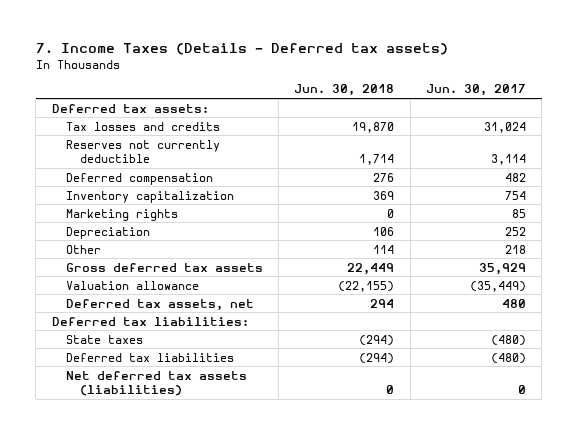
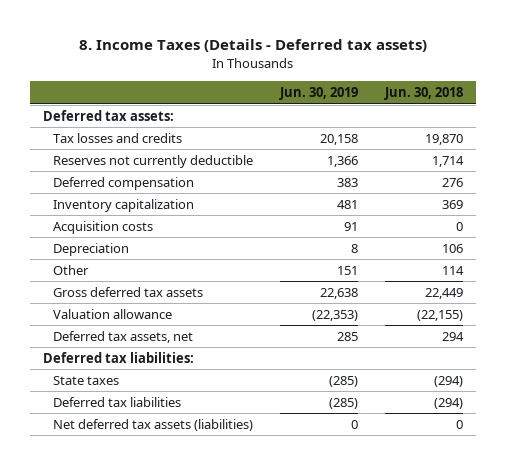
[35,43,448,56] 7. Income Taxes (Details - Deferred tax assets) -> [78,39,427,53] 8. Income Taxes (Details - Deferred tax assets)
[425,84,526,97] Jun. 30, 2017 -> none
none -> [278,87,358,101] Jun. 30, 2019
[65,208,178,221] Marketing rights -> none
none -> [53,220,154,234] Acquisition costs

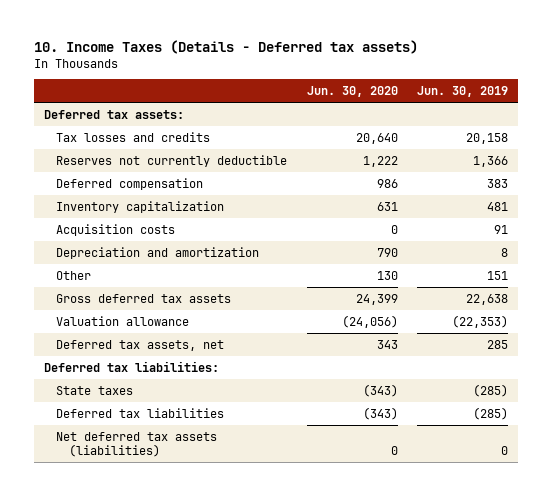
[78,39,427,53] 8. Income Taxes (Details - Deferred tax assets) -> [34,40,419,55] 10. Income Taxes (Details - Deferred tax assets)
[383,87,463,101] Jun. 30, 2018 -> none
none -> [306,85,398,97] Jun. 30, 2020
[53,242,130,256] Depreciation -> [56,246,260,259] Depreciation and amortization

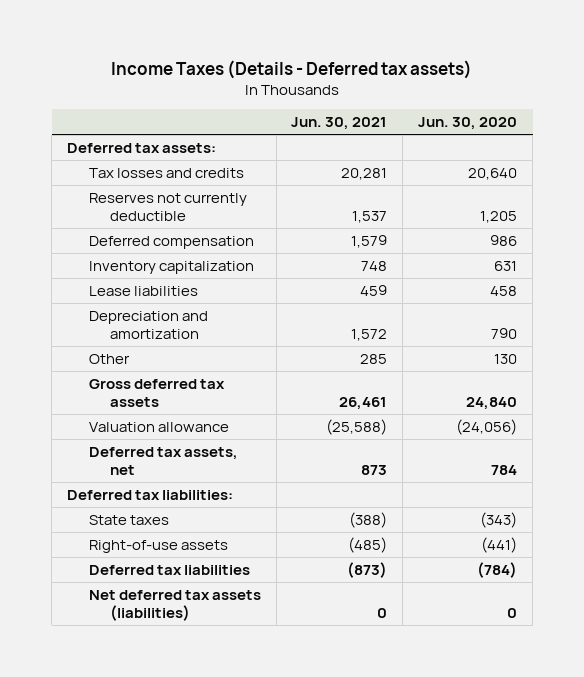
[34,40,419,55] 10. Income Taxes (Details - Deferred tax assets) -> [111,59,473,79] Income Taxes (Details - Deferred tax assets)
[417,85,509,97] Jun. 30, 2019 -> none
none -> [291,117,388,131] Jun. 30, 2021
[362,155,398,167] 1,222 -> [480,211,518,224] 1,205
[56,223,176,236] Acquisition costs -> none
none -> [88,285,198,296] Lease liabilities
[355,293,398,305] 24,399 -> [466,397,518,411] 24,840
[376,339,398,349] 343 -> [491,465,518,476] 784
none -> [88,539,228,553] Right-of-use assets
[362,406,398,420] (343) -> [477,561,518,578] (784)

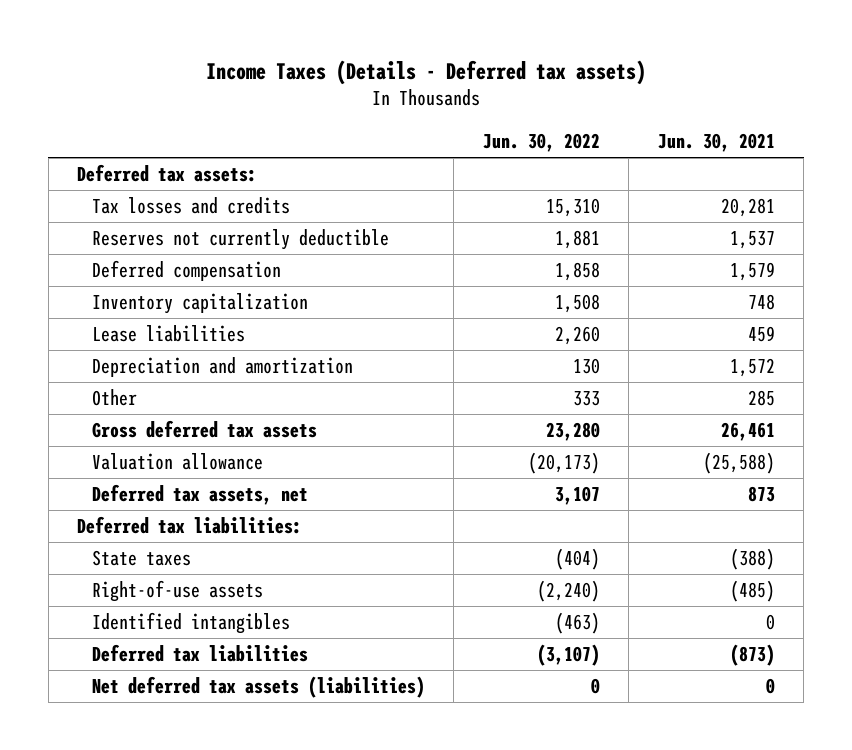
[418,117,518,131] Jun. 30, 2020 -> none
none -> [482,133,600,153] Jun. 30, 2022
none -> [91,612,290,635] Identified intangibles

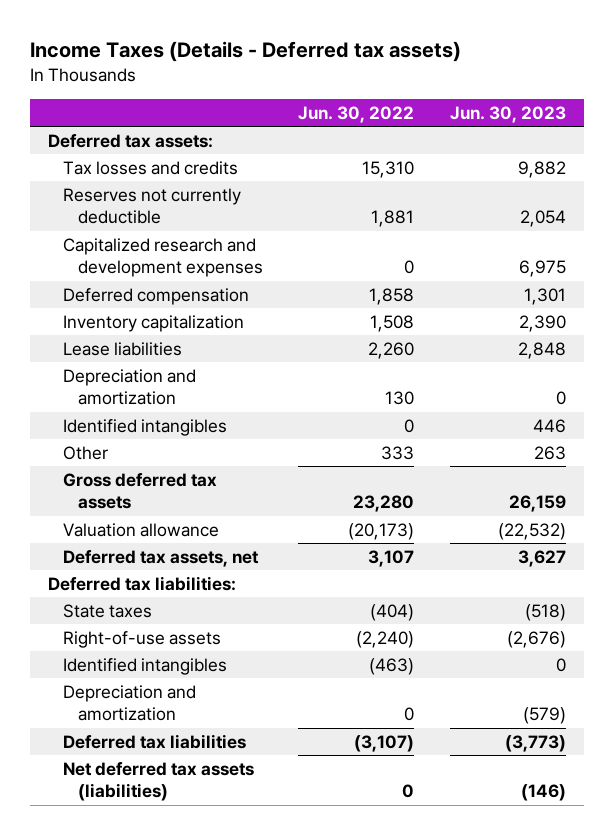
[657,133,775,153] Jun. 30, 2021 -> none
none -> [449,105,566,123] Jun. 30, 2023
none -> [62,237,263,278] Capitalized research and development expenses
none -> [62,418,227,436] Identified intangibles
none -> [62,684,196,722] Depreciation and amortization

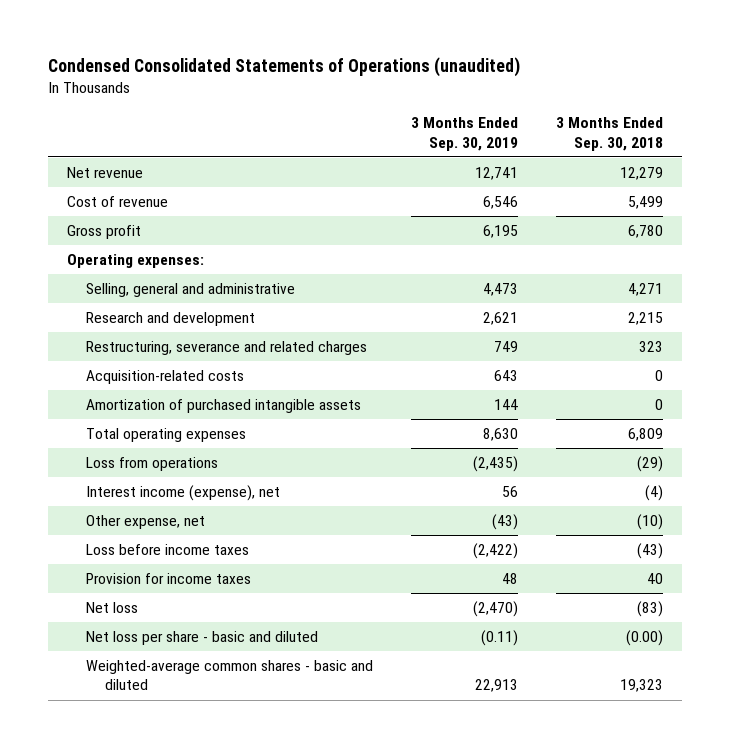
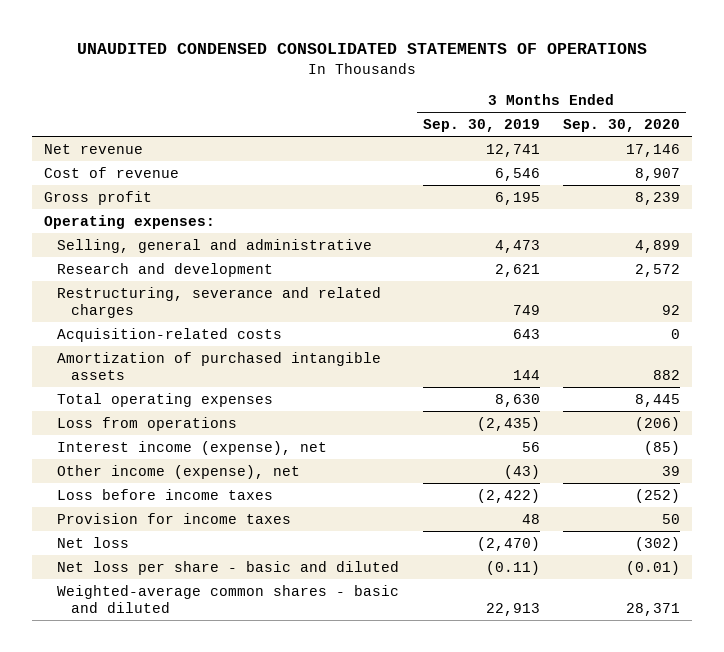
[47,56,520,77] Condensed Consolidated Statements of Operations (unaudited) -> [76,43,647,55] UNAUDITED CONDENSED CONSOLIDATED STATEMENTS OF OPERATIONS
[556,117,664,151] 3 Months Ended Sep. 30, 2018 -> none
none -> [563,118,681,132] Sep. 30, 2020
[86,515,206,530] Other expense, net -> [57,464,301,479] Other income (expense), net

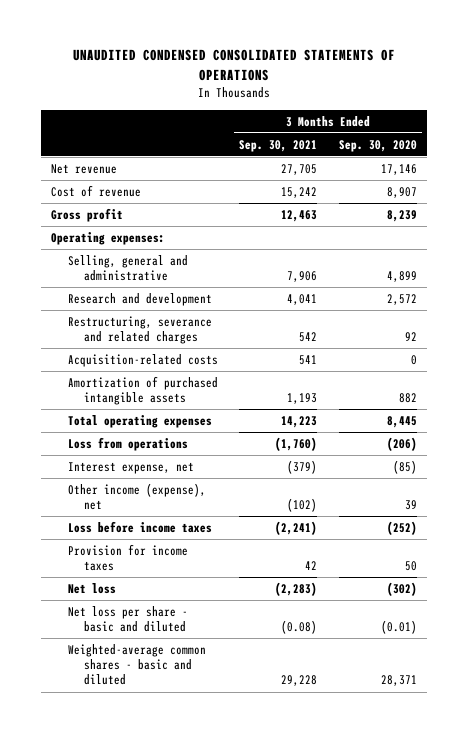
[422,118,540,132] Sep. 30, 2019 -> none
none -> [239,139,318,152] Sep. 30, 2021
[57,440,328,455] Interest income (expense), net -> [67,462,194,475] Interest expense, net

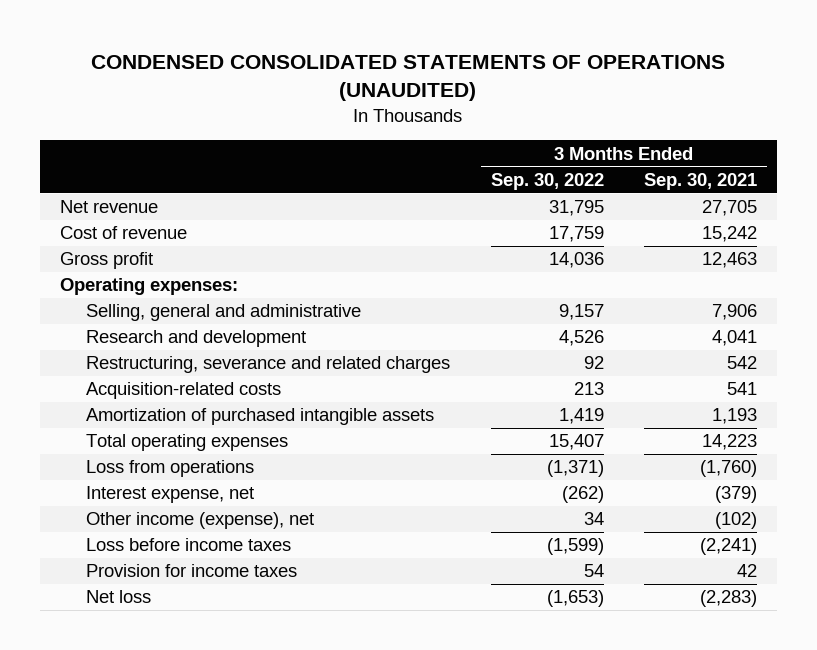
[72,49,395,81] UNAUDITED CONDENSED CONSOLIDATED STATEMENTS OF OPERATIONS -> [91,54,726,102] CONDENSED CONSOLIDATED STATEMENTS OF OPERATIONS (UNAUDITED)
[338,139,417,152] Sep. 30, 2020 -> none
none -> [490,172,604,190] Sep. 30, 2022
[67,606,188,633] Net loss per share - basic and diluted -> none
[67,644,206,686] Weighted-average common shares - basic and diluted -> none

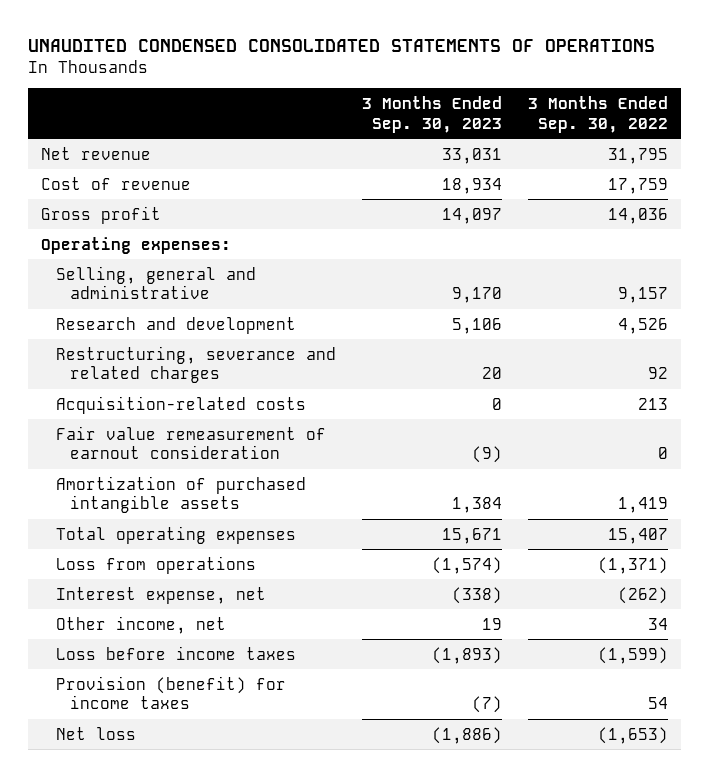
[91,54,726,102] CONDENSED CONSOLIDATED STATEMENTS OF OPERATIONS (UNAUDITED) -> [28,39,656,53] UNAUDITED CONDENSED CONSOLIDATED STATEMENTS OF OPERATIONS
[643,172,757,190] Sep. 30, 2021 -> none
none -> [361,96,502,133] 3 Months Ended Sep. 30, 2023
none -> [55,425,326,460] Fair value remeasurement of earnout consideration
[86,512,315,530] Other income (expense), net -> [55,615,226,634] Other income, net
[86,564,298,578] Provision for income taxes -> [55,675,286,710] Provision (benefit) for income taxes

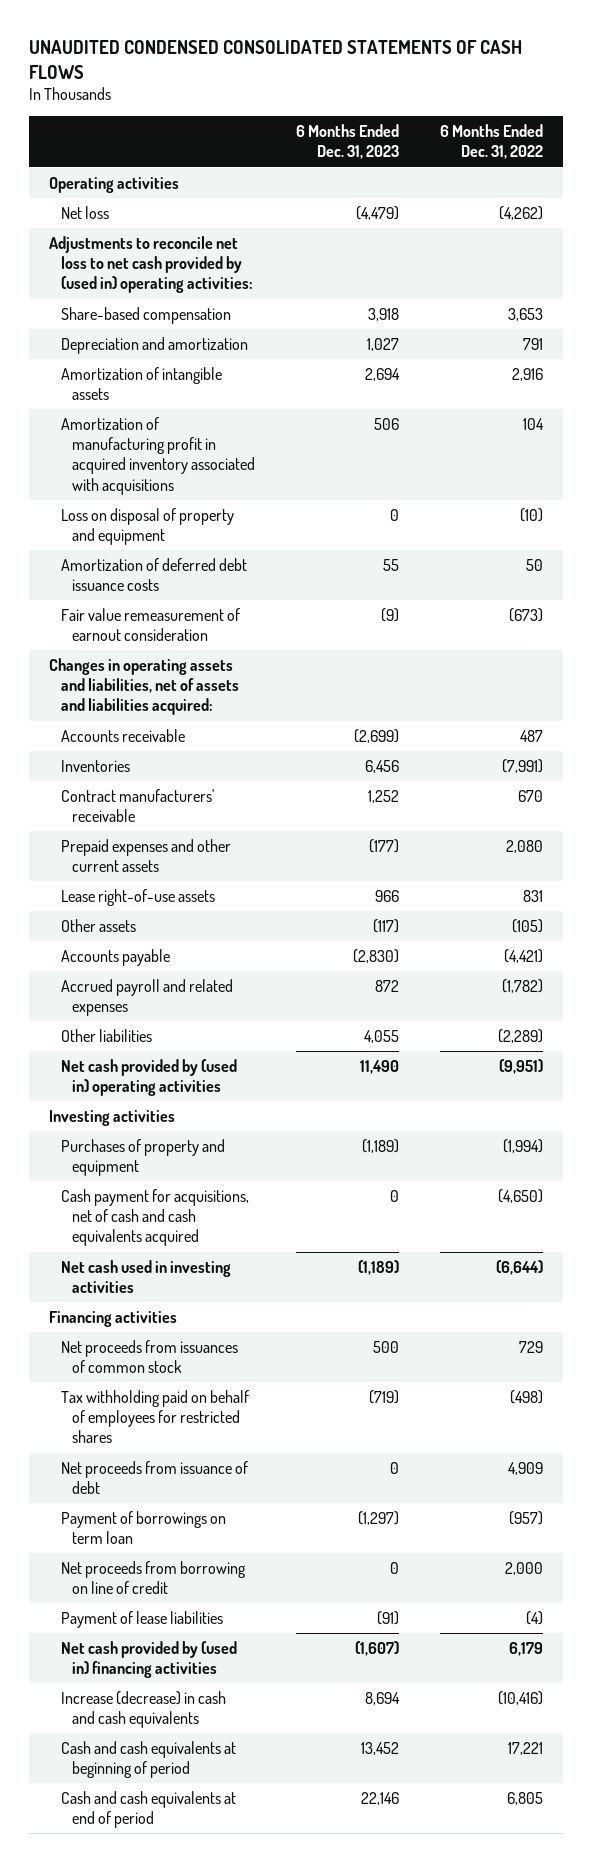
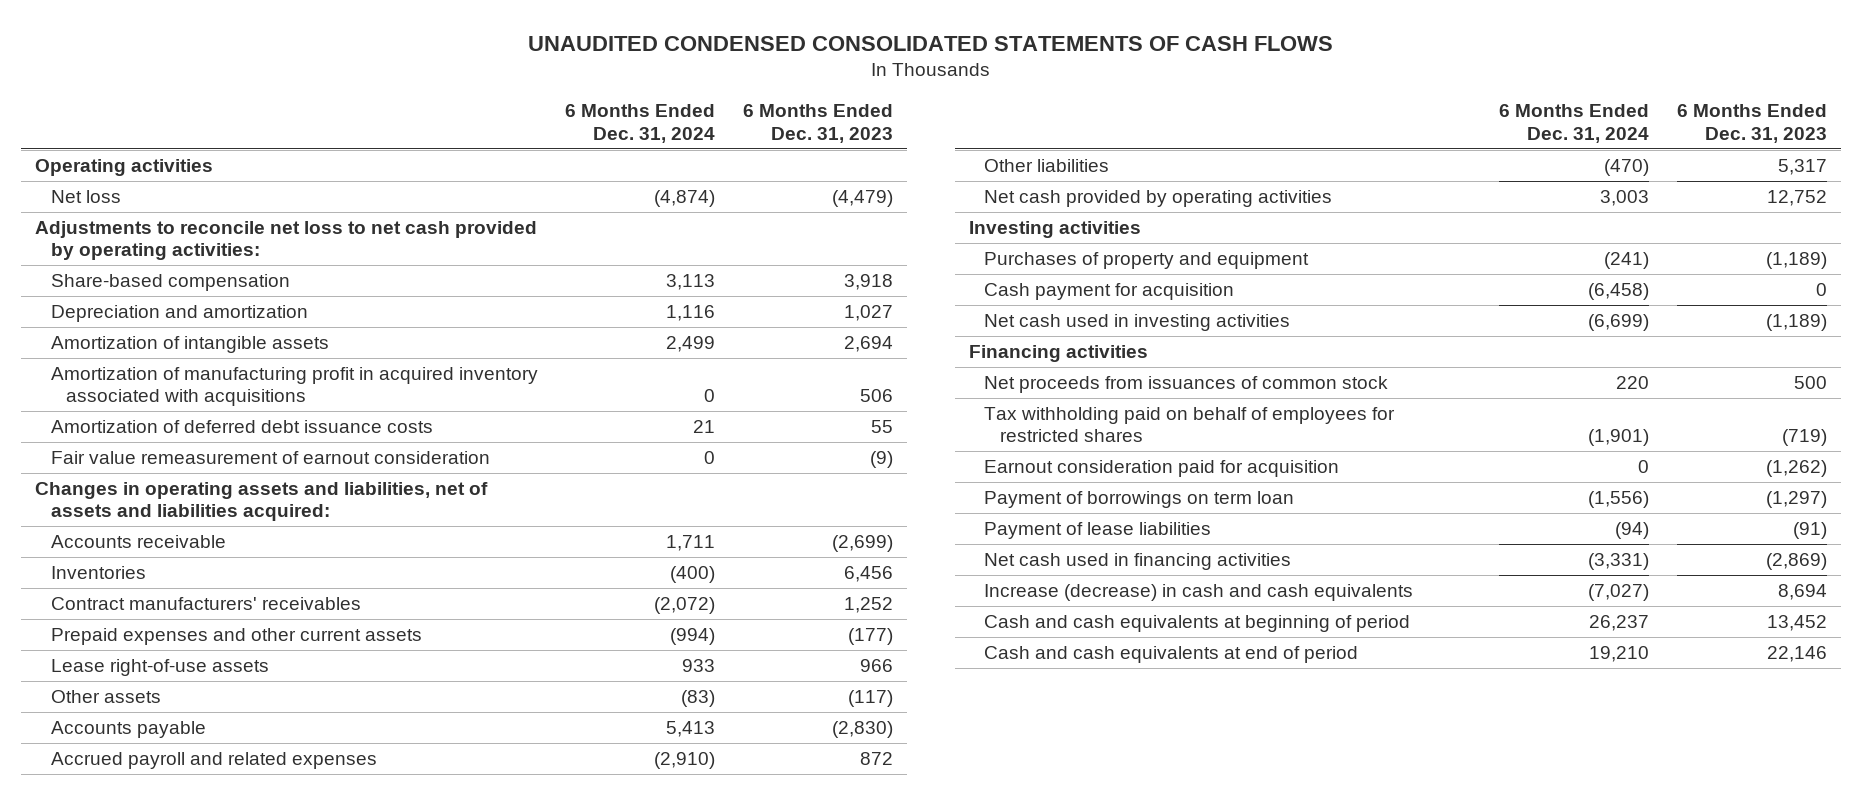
[439,124,543,160] 6 Months Ended Dec. 31, 2022 -> none
none -> [565,104,716,143] 6 Months Ended Dec. 31, 2024
[49,235,253,294] Adjustments to reconcile net loss to net cash provided by (used in) operating activities: -> [34,221,537,261] Adjustments to reconcile net loss to net cash provided by operating activities:
[60,507,234,546] Loss on disposal of property and equipment -> none
[60,788,214,823] Contract manufacturers' receivable -> [50,597,361,611] Contract manufacturers' receivables
[364,1029,400,1043] 4,055 -> [1777,159,1827,176] 5,317
[60,1058,237,1097] Net cash provided by (used in) operating activities -> [984,190,1333,208] Net cash provided by operating activities
[360,1059,400,1074] 11,490 -> [1766,190,1827,207] 12,752
[60,1188,249,1247] Cash payment for acquisitions, net of cash and cash equivalents acquired -> none
none -> [984,283,1235,301] Cash payment for acquisition
[60,1460,248,1495] Net proceeds from issuance of debt -> none
none -> [984,460,1340,478] Earnout consideration paid for acquisition
[60,1560,246,1595] Net proceeds from borrowing on line of credit -> none
[60,1640,237,1679] Net cash provided by (used in) financing activities -> [984,553,1292,571] Net cash used in financing activities
[355,1640,400,1656] (1,607) -> [1765,553,1827,571] (2,869)

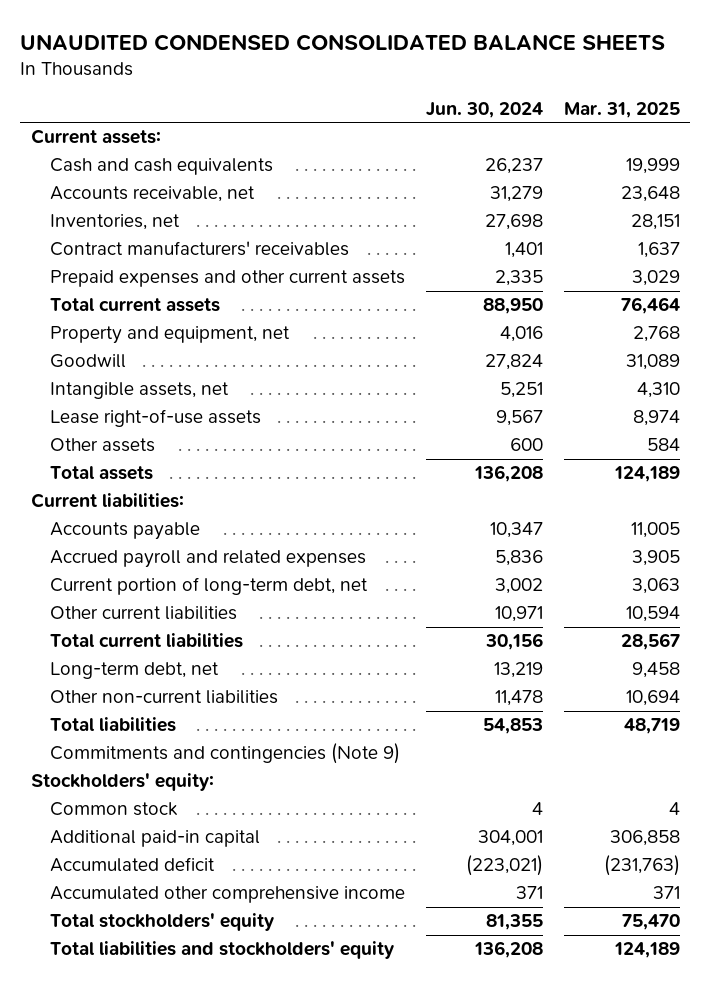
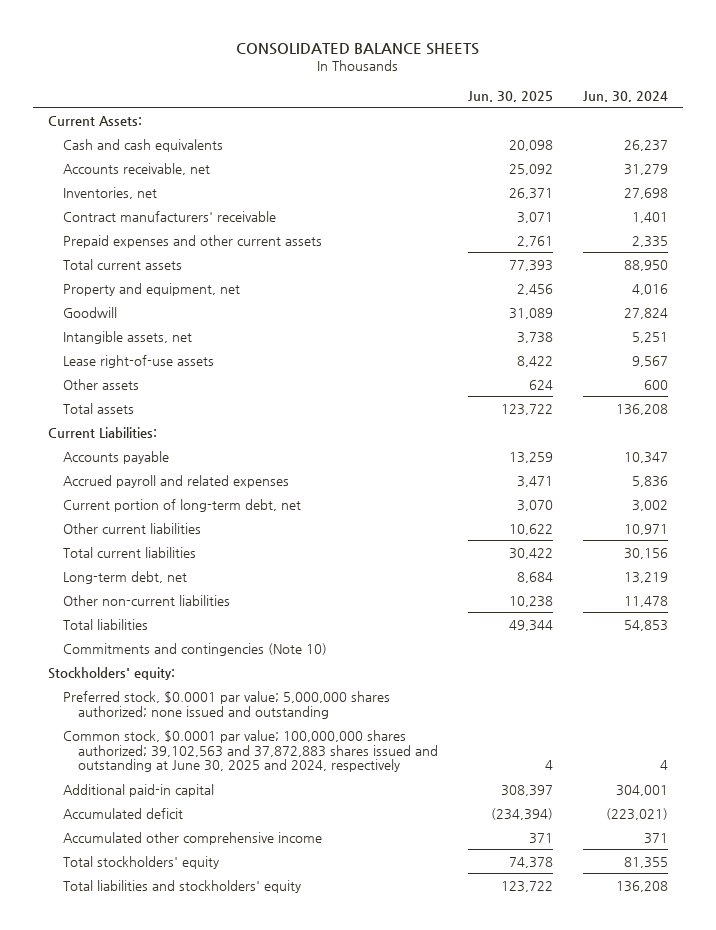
[20,33,666,51] UNAUDITED CONDENSED CONSOLIDATED BALANCE SHEETS -> [235,42,479,55] CONSOLIDATED BALANCE SHEETS
[563,101,680,118] Mar. 31, 2025 -> none
none -> [468,90,554,102] Jun. 30, 2025
[30,129,161,145] Current assets: -> [47,115,142,126] Current Assets:
[50,241,350,257] Contract manufacturers' receivables -> [62,210,276,222] Contract manufacturers' receivable
[30,493,184,509] Current liabilities: -> [47,426,157,438] Current Liabilities:
[50,743,401,765] Commitments and contingencies (Note 9) -> [62,642,327,656] Commitments and contingencies (Note 10)
none -> [62,690,390,719] Preferred stock, $0.0001 par value; 5,000,000 shares authorized; none issued and outstanding
[50,802,179,817] Common stock -> [62,729,439,773] Common stock, $0.0001 par value; 100,000,000 shares authorized; 39,102,563 and 37,872,883 shares issued and outstanding at June 30, 2025 and 2024, respectively

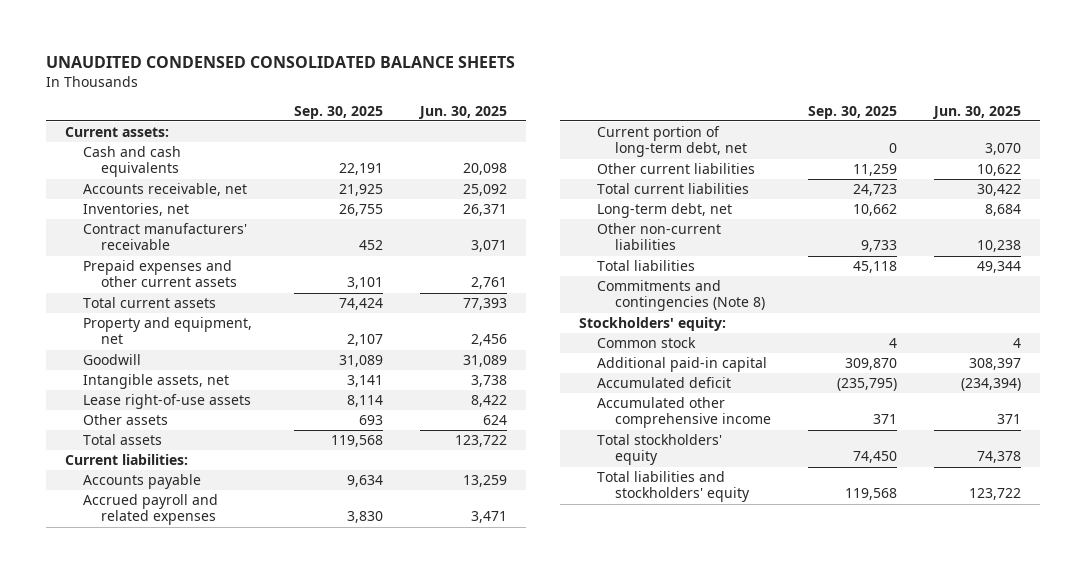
[235,42,479,55] CONSOLIDATED BALANCE SHEETS -> [46,55,516,68] UNAUDITED CONDENSED CONSOLIDATED BALANCE SHEETS
[582,90,668,102] Jun. 30, 2024 -> none
none -> [294,105,384,119] Sep. 30, 2025
[47,115,142,126] Current Assets: -> [65,127,170,138] Current assets:
[47,426,157,438] Current Liabilities: -> [65,454,189,466] Current liabilities:
[62,642,327,656] Commitments and contingencies (Note 10) -> [596,280,765,312] Commitments and contingencies (Note 8)
[62,690,390,719] Preferred stock, $0.0001 par value; 5,000,000 shares authorized; none issued and outstanding -> none
[62,729,439,773] Common stock, $0.0001 par value; 100,000,000 shares authorized; 39,102,563 and 37,872,883 shares issued and outstanding at June 30, 2025 and 2024, respectively -> [596,337,696,349] Common stock

